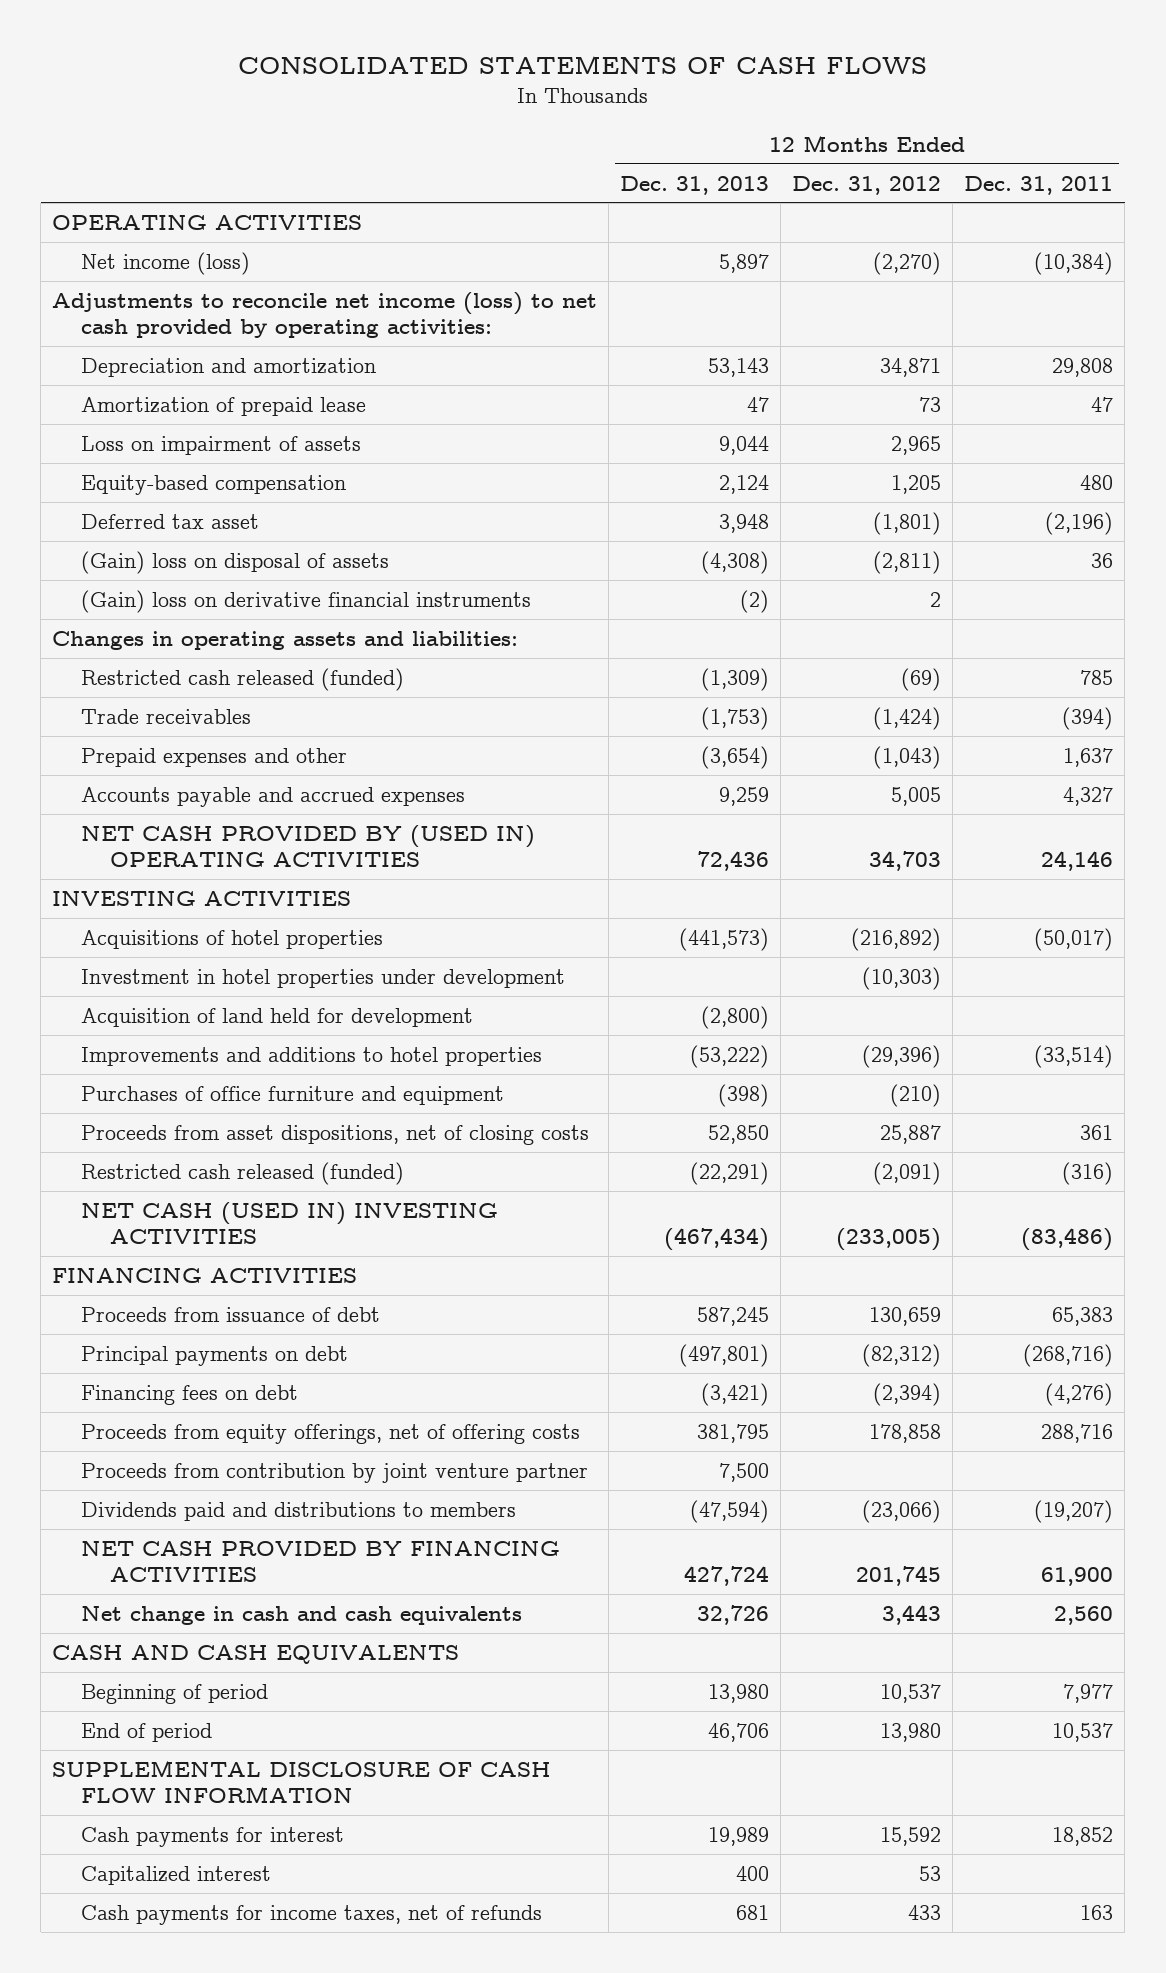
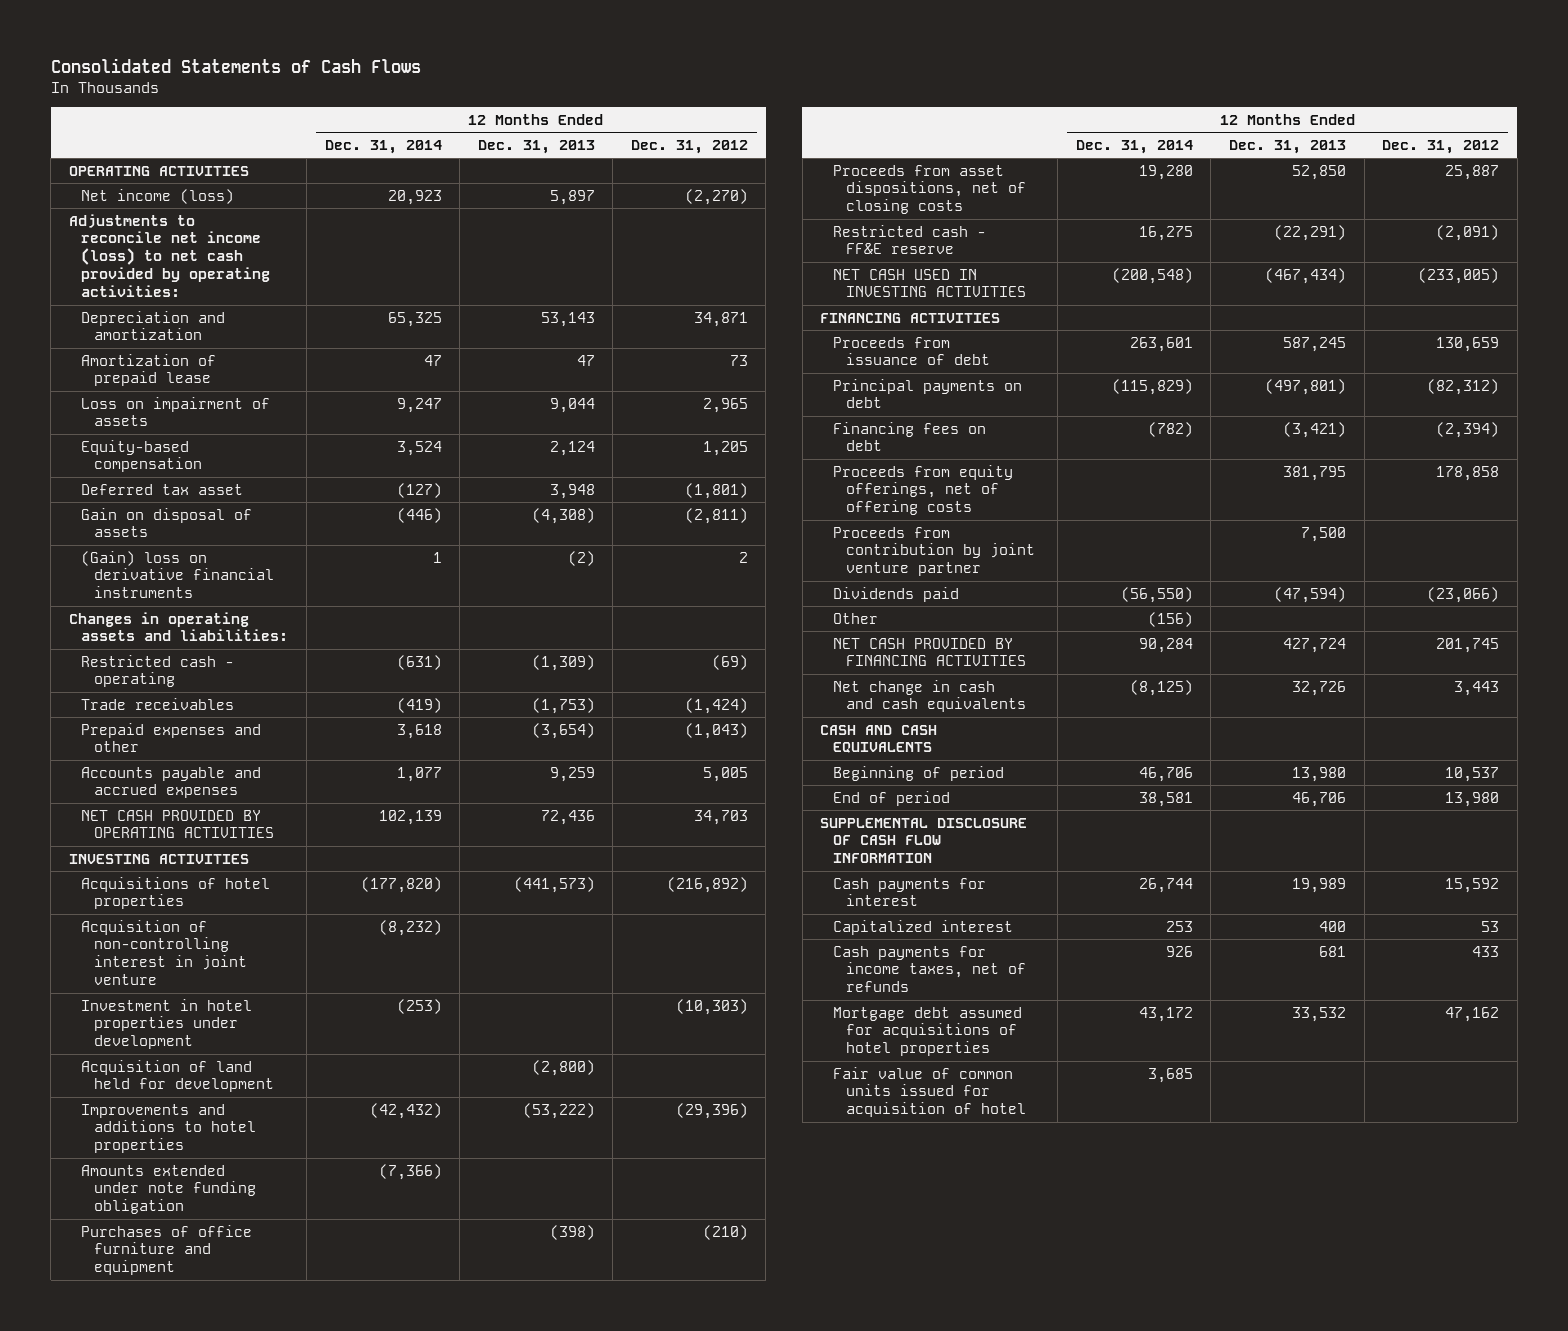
[237,56,927,75] CONSOLIDATED STATEMENTS OF CASH FLOWS -> [50,58,421,74] Consolidated Statements of Cash Flows
[964,175,1114,195] Dec. 31, 2011 -> none
none -> [324,140,442,155] Dec. 31, 2014
[81,550,390,574] (Gain) loss on disposal of assets -> [81,507,253,538] Gain on disposal of assets
[81,667,405,691] Restricted cash released (funded) -> [81,654,235,688] Restricted cash - operating
[81,824,536,867] NET CASH PROVIDED BY (USED IN) OPERATING ACTIVITIES -> [81,809,275,839] NET CASH PROVIDED BY OPERATING ACTIVITIES
none -> [81,919,248,986] Acquisition of non-controlling interest in joint venture
none -> [81,1164,257,1215] Amounts extended under note funding obligation
[81,1161,405,1185] Restricted cash released (funded) -> [832,224,986,255] Restricted cash - FF&E reserve
[81,1201,499,1244] NET CASH (USED IN) INVESTING ACTIVITIES -> [832,268,1026,298] NET CASH USED IN INVESTING ACTIVITIES
[81,1501,517,1521] Dividends paid and distributions to members -> [832,586,959,602] Dividends paid
none -> [832,612,878,624] Other
none -> [832,1006,1022,1057] Mortgage debt assumed for acquisitions of hotel properties
none -> [832,1066,1026,1118] Fair value of common units issued for acquisition of hotel

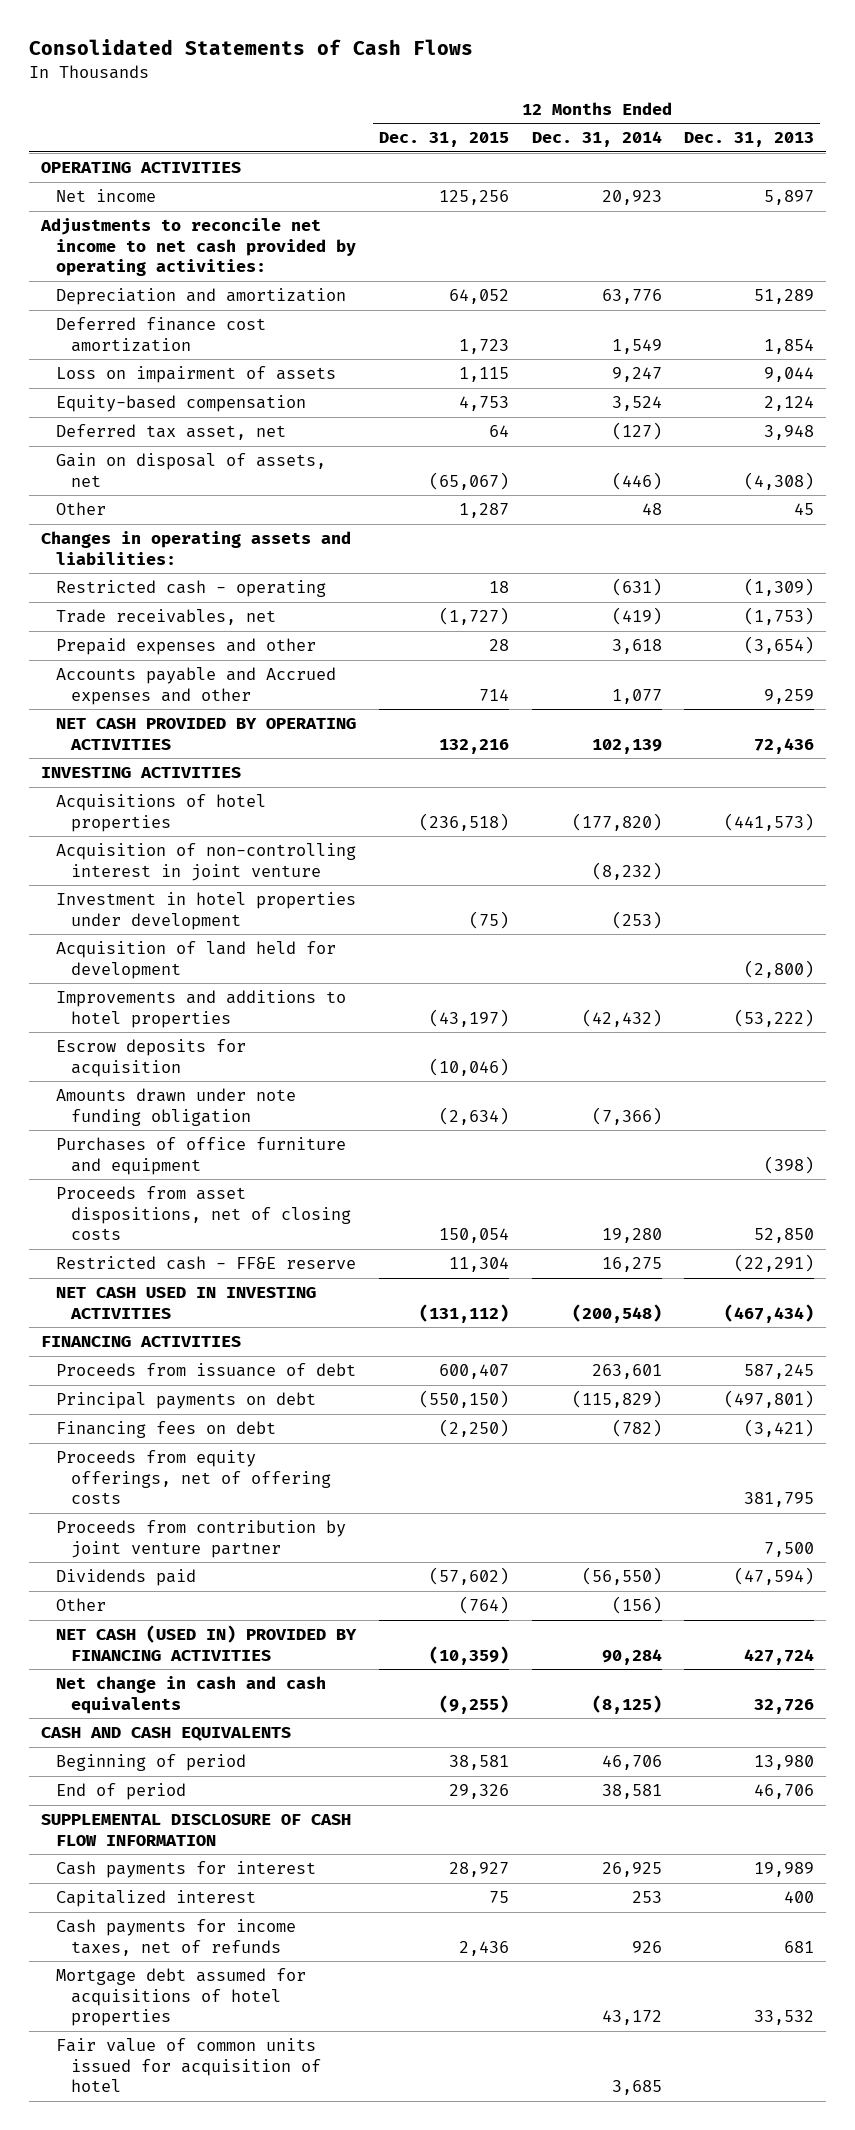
[630,140,748,155] Dec. 31, 2012 -> none
none -> [378,132,509,148] Dec. 31, 2015
[81,353,217,387] Amortization of prepaid lease -> none
[81,188,235,204] Net income (loss) -> [55,189,156,203] Net income
[68,213,271,298] Adjustments to reconcile net income (loss) to net cash provided by operating activities: -> [39,218,356,277] Adjustments to reconcile net income to net cash provided by operating activities:
[387,311,442,327] 65,325 -> [601,289,662,305] 63,776
[540,311,595,327] 53,143 -> [754,289,815,305] 51,289
none -> [55,317,266,352] Deferred finance cost amortization
[81,550,275,599] (Gain) loss on derivative financial instruments -> none
[81,483,244,495] Deferred tax asset -> [55,424,286,441] Deferred tax asset, net
[81,507,253,538] Gain on disposal of assets -> [55,453,326,487] Gain on disposal of assets, net
none -> [55,502,106,516] Other
[81,697,235,710] Trade receivables -> [55,609,276,626] Trade receivables, net
[81,766,262,799] Accounts payable and accrued expenses -> [55,667,336,705] Accounts payable and Accrued expenses and other
none -> [55,1039,246,1077] Escrow deposits for acquisition
[81,1164,257,1215] Amounts extended under note funding obligation -> [55,1088,296,1126] Amounts drawn under note funding obligation
[832,637,1026,667] NET CASH PROVIDED BY FINANCING ACTIVITIES -> [55,1625,357,1661] NET CASH (USED IN) PROVIDED BY FINANCING ACTIVITIES
[1138,877,1193,893] 26,744 -> [601,1862,662,1878] 26,925

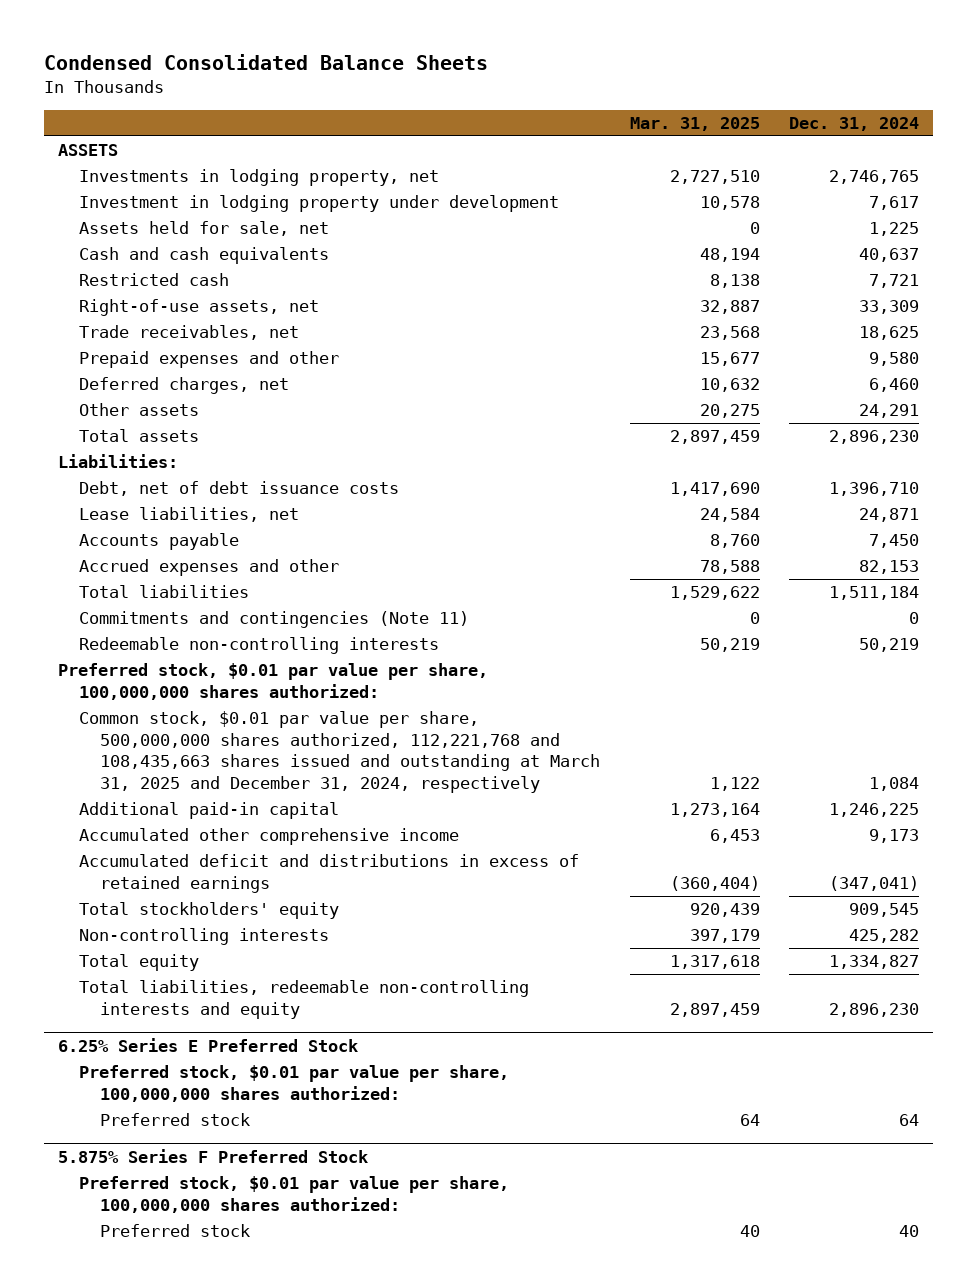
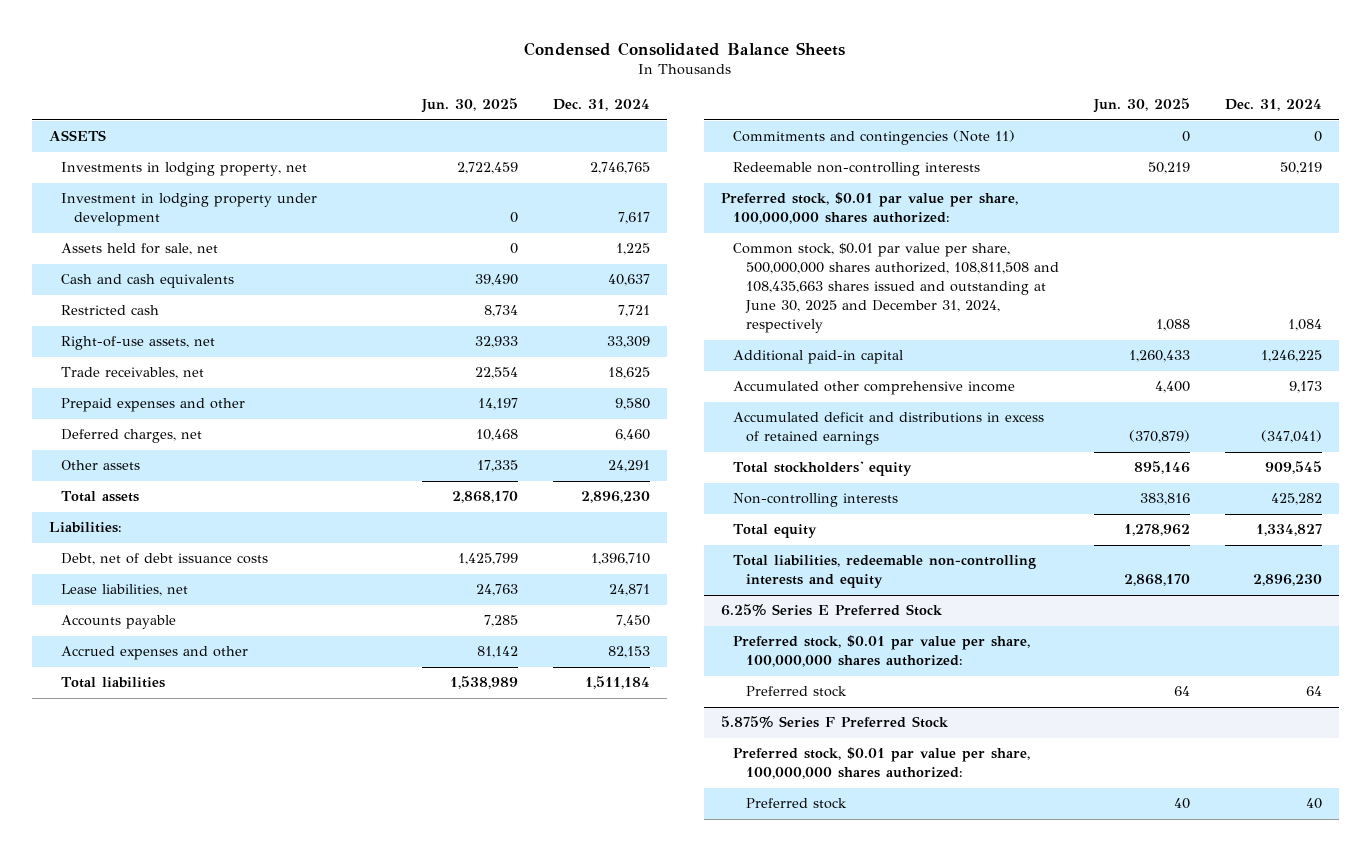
[629,117,760,132] Mar. 31, 2025 -> none
none -> [420,98,518,114] Jun. 30, 2025
[79,711,601,794] Common stock, $0.01 par value per share, 500,000,000 shares authorized, 112,221,768 and 108,435,663 shares issued and outstanding at March 31, 2025 and December 31, 2024, respectively -> [733,243,1059,334] Common stock, $0.01 par value per share, 500,000,000 shares authorized, 108,811,508 and 108,435,663 shares issued and outstanding at June 30, 2025 and December 31, 2024, respectively

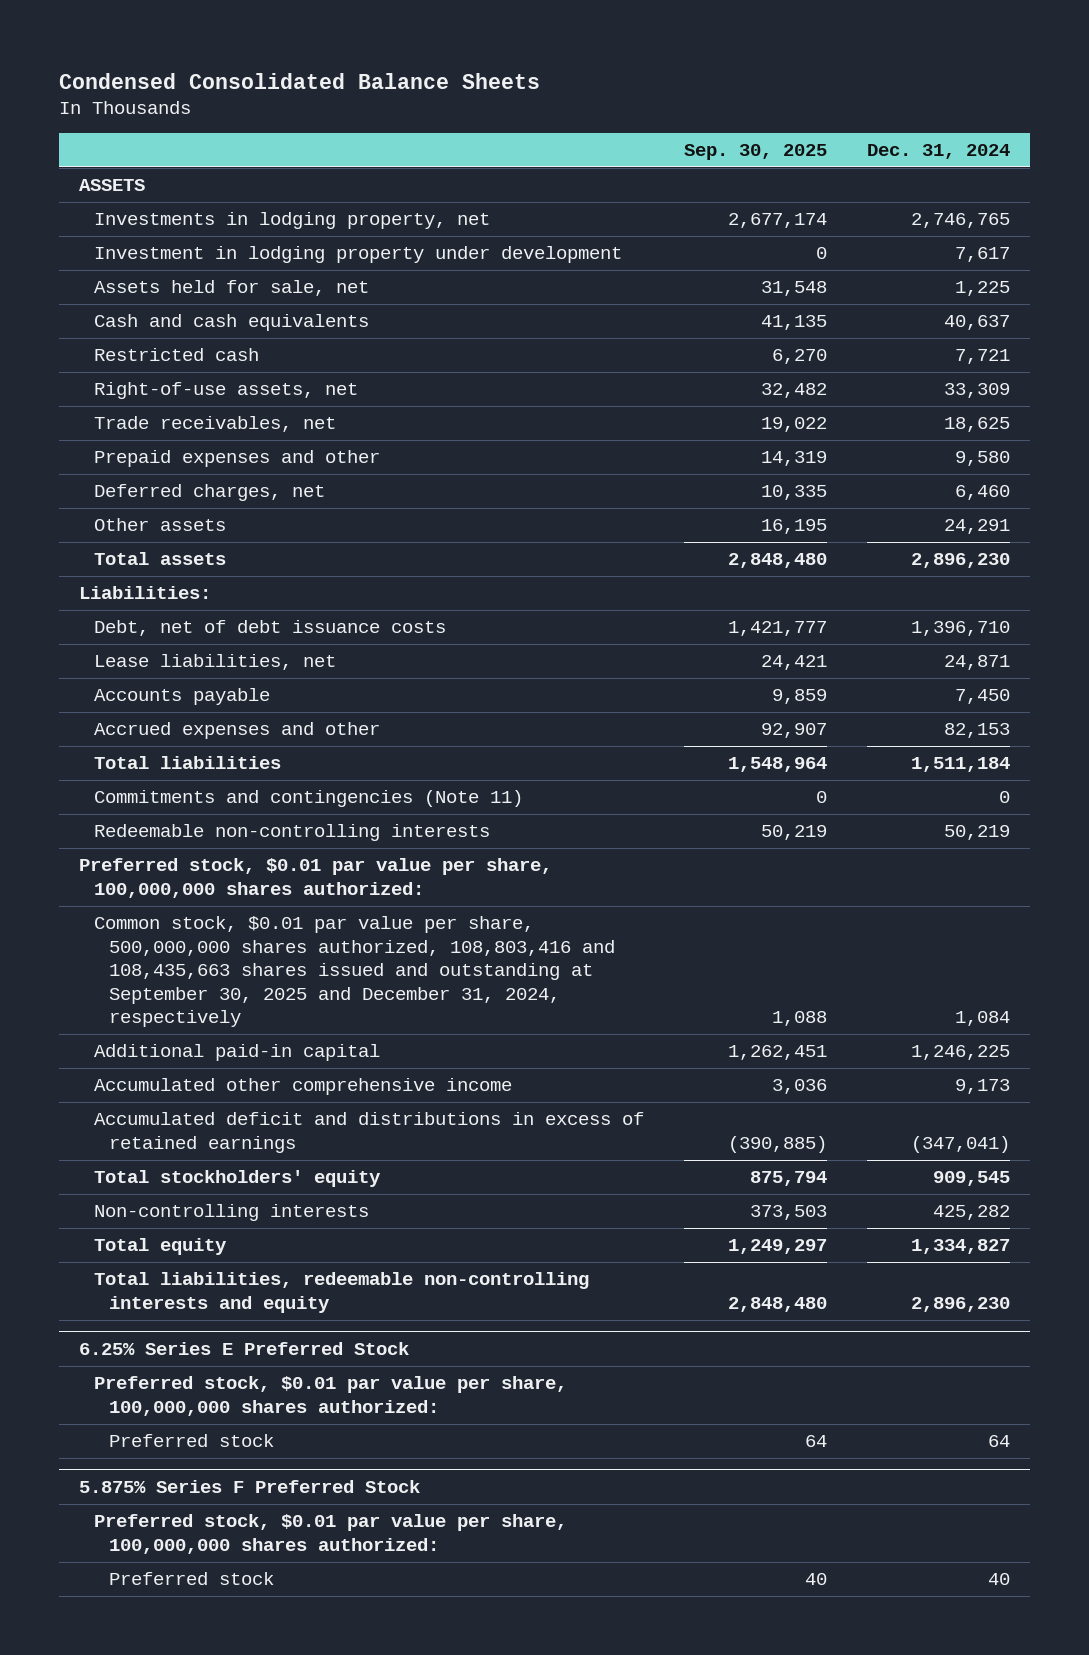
[420,98,518,114] Jun. 30, 2025 -> none
none -> [684,144,828,161] Sep. 30, 2025
[733,243,1059,334] Common stock, $0.01 par value per share, 500,000,000 shares authorized, 108,811,508 and 108,435,663 shares issued and outstanding at June 30, 2025 and December 31, 2024, respectively -> [94,916,616,1028] Common stock, $0.01 par value per share, 500,000,000 shares authorized, 108,803,416 and 108,435,663 shares issued and outstanding at September 30, 2025 and December 31, 2024, respectively

